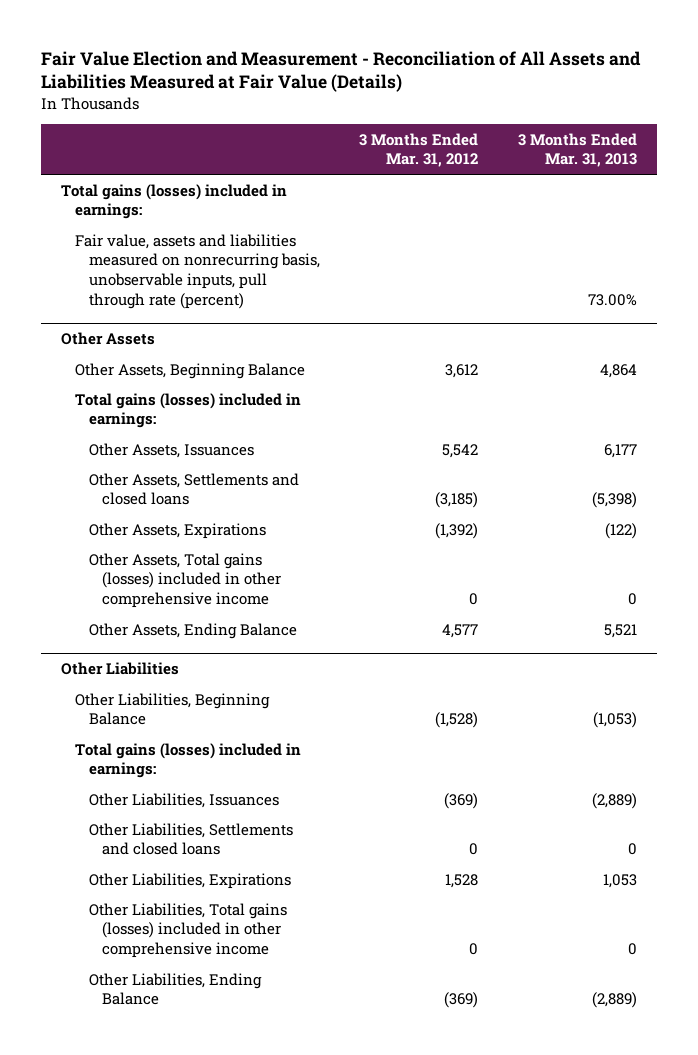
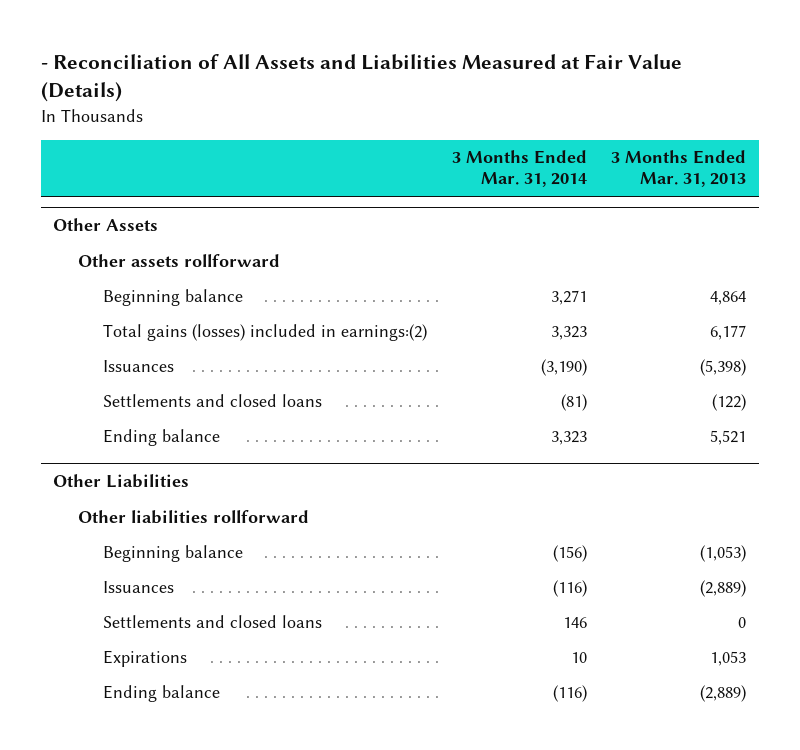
[41,50,642,93] Fair Value Election and Measurement - Reconciliation of All Assets and Liabilities Measured at Fair Value (Details) -> [40,54,682,103] - Reconciliation of All Assets and Liabilities Measured at Fair Value (Details)
[359,132,479,168] 3 Months Ended Mar. 31, 2012 -> none
none -> [451,150,587,188] 3 Months Ended Mar. 31, 2014
[61,183,288,220] Total gains (losses) included in earnings: -> none
[74,233,320,309] Fair value, assets and liabilities measured on nonrecurring basis, unobservable inputs, pull through rate (percent) -> none
[74,392,301,429] Total gains (losses) included in earnings: -> none
[88,552,282,609] Other Assets, Total gains (losses) included in other comprehensive income -> none
none -> [78,253,281,267] Other assets rollforward
[74,362,305,379] Other Assets, Beginning Balance -> [103,288,244,306] Beginning balance
[88,442,254,458] Other Assets, Issuances -> [103,323,428,341] Total gains (losses) included in earnings:(2)
[88,472,299,506] Other Assets, Settlements and closed loans -> [103,359,175,372] Issuances
[88,522,266,539] Other Assets, Expirations -> [103,393,323,407] Settlements and closed loans
[88,622,297,639] Other Assets, Ending Balance -> [103,428,221,446] Ending balance
[74,742,301,779] Total gains (losses) included in earnings: -> none
[88,902,287,959] Other Liabilities, Total gains (losses) included in other comprehensive income -> none
none -> [78,509,310,524] Other liabilities rollforward
[74,692,270,726] Other Liabilities, Beginning Balance -> [103,544,244,562] Beginning balance
[88,792,279,808] Other Liabilities, Issuances -> [103,580,175,593] Issuances
[88,822,293,856] Other Liabilities, Settlements and closed loans -> [103,614,323,628] Settlements and closed loans
[88,872,291,889] Other Liabilities, Expirations -> [103,649,188,667] Expirations
[88,972,262,1006] Other Liabilities, Ending Balance -> [103,684,221,702] Ending balance

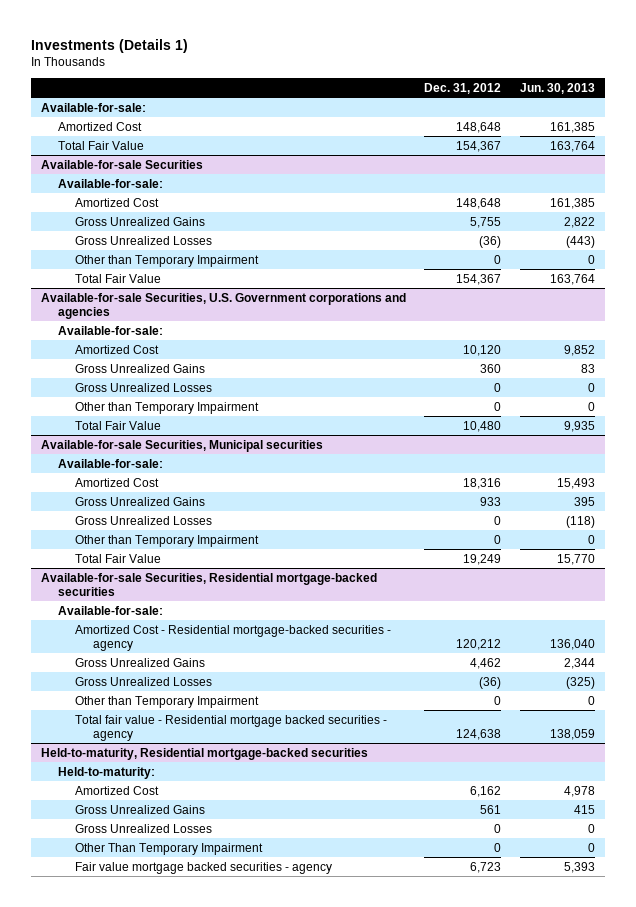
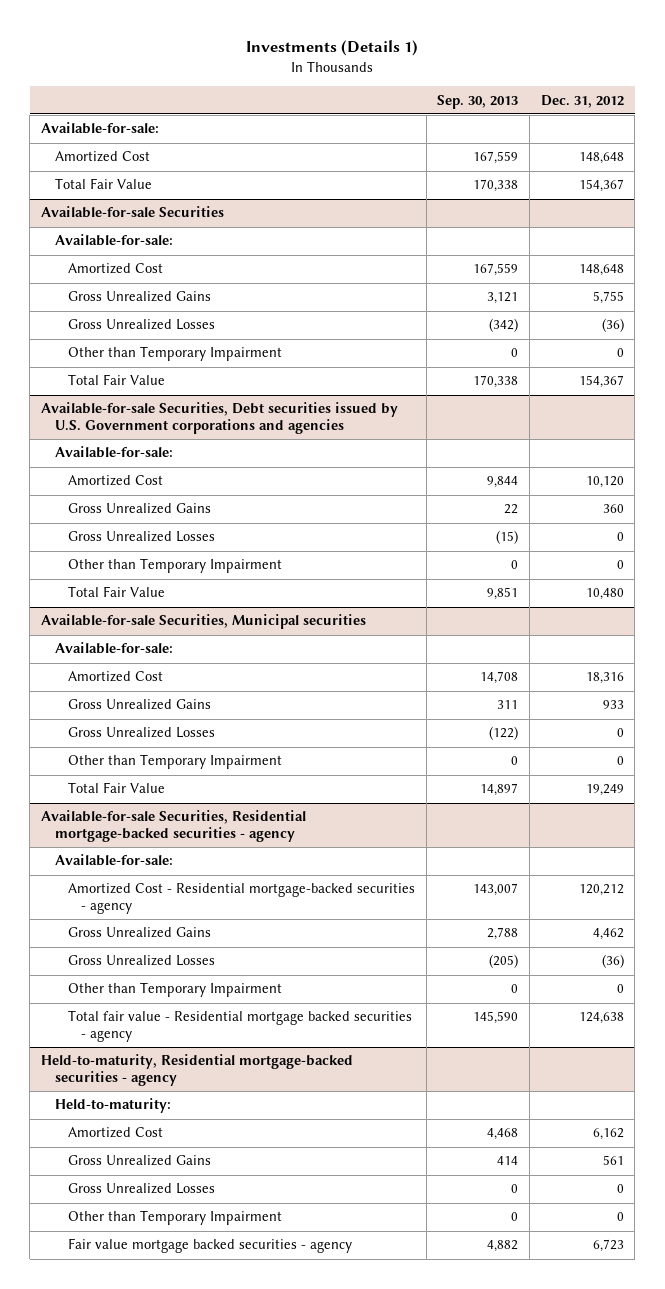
[520,82,596,94] Jun. 30, 2013 -> none
none -> [437,94,519,109] Sep. 30, 2013
[40,292,406,319] Available-for-sale Securities, U.S. Government corporations and agencies -> [41,402,399,435] Available-for-sale Securities, Debt securities issued by U.S. Government corporations and agencies
[40,572,377,596] Available-for-sale Securities, Residential mortgage-backed securities -> [41,810,307,843] Available-for-sale Securities, Residential mortgage-backed securities - agency
[40,747,368,760] Held-to-maturity, Residential mortgage-backed securities -> [41,1054,354,1087] Held-to-maturity, Residential mortgage-backed securities - agency
[75,842,264,855] Other Than Temporary Impairment -> [67,1210,282,1226] Other than Temporary Impairment

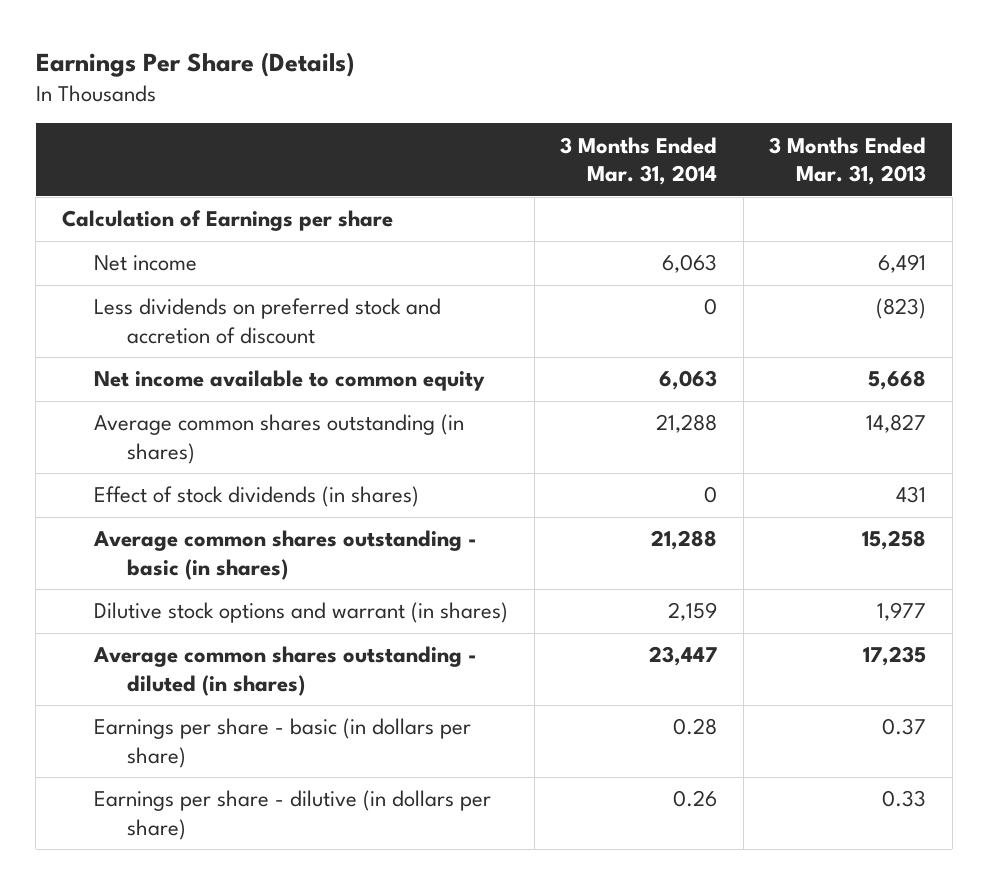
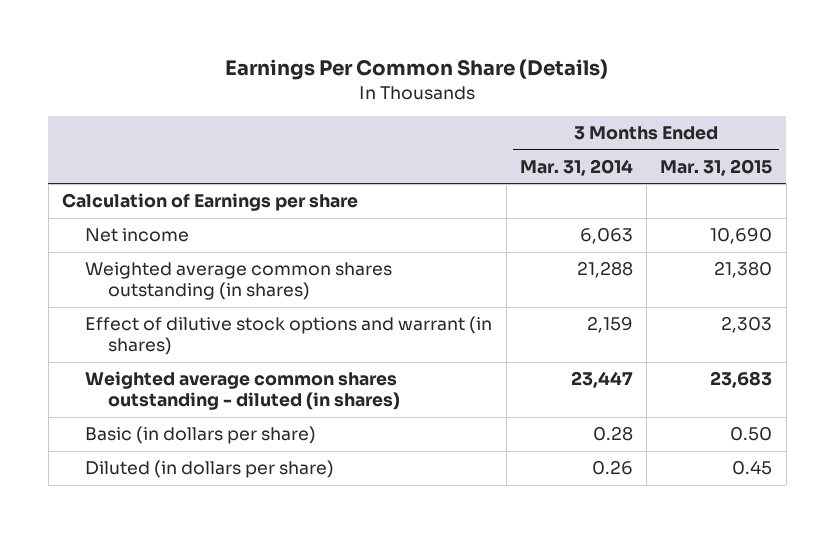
[35,51,354,77] Earnings Per Share (Details) -> [225,59,609,81] Earnings Per Common Share (Details)
[769,136,927,186] 3 Months Ended Mar. 31, 2013 -> none
none -> [660,158,773,176] Mar. 31, 2015
[94,298,442,344] Less dividends on preferred stock and accretion of discount -> none
[94,370,486,392] Net income available to common equity -> none
[94,486,420,508] Effect of stock dividends (in shares) -> none
[93,530,478,580] Average common shares outstanding - basic (in shares) -> none
[94,414,465,464] Average common shares outstanding (in shares) -> [85,262,393,301] Weighted average common shares outstanding (in shares)
[94,602,509,624] Dilutive stock options and warrant (in shares) -> [85,316,493,356] Effect of dilutive stock options and warrant (in shares)
[93,646,478,696] Average common shares outstanding - diluted (in shares) -> [85,371,401,411] Weighted average common shares outstanding - diluted (in shares)
[94,718,472,768] Earnings per share - basic (in dollars per share) -> [85,426,317,445] Basic (in dollars per share)
[94,790,492,840] Earnings per share - dilutive (in dollars per share) -> [85,460,335,479] Diluted (in dollars per share)

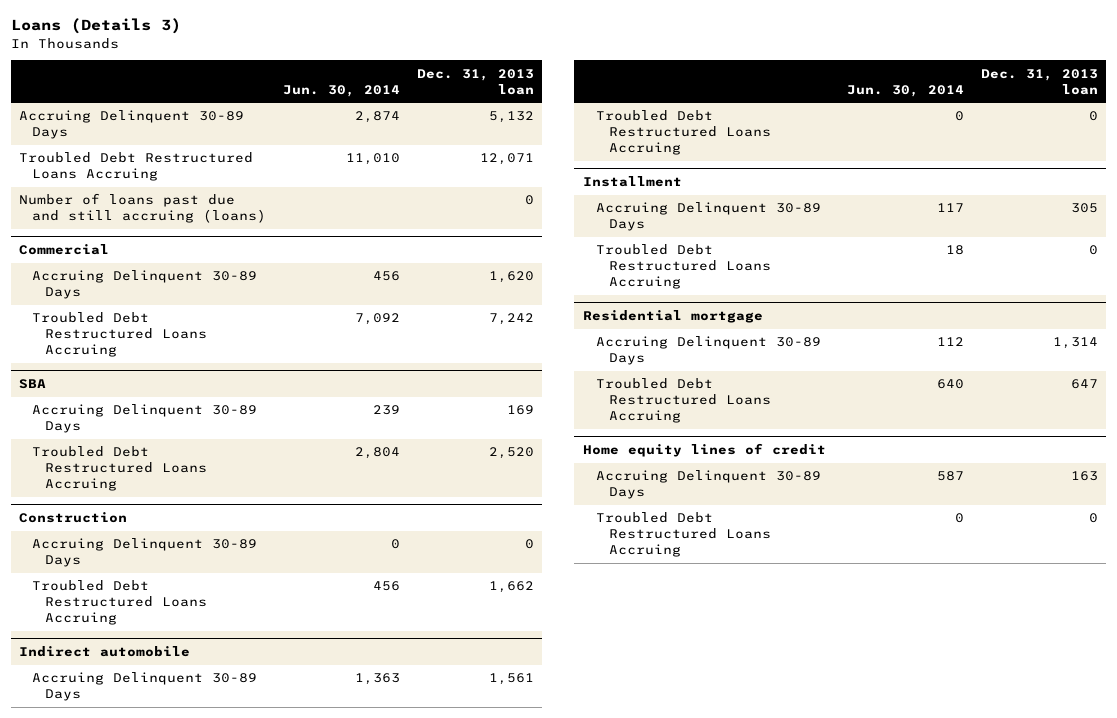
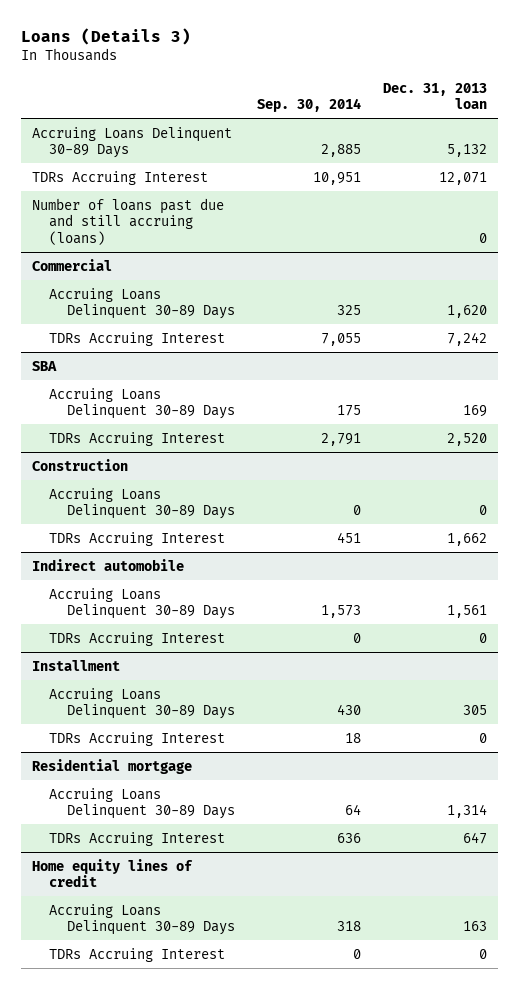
[283,84,401,97] Jun. 30, 2014 -> none
none -> [256,98,361,113] Sep. 30, 2014
[19,110,245,140] Accruing Delinquent 30-89 Days -> [31,126,232,159] Accruing Loans Delinquent 30-89 Days
[19,152,254,182] Troubled Debt Restructured Loans Accruing -> [31,170,208,185] TDRs Accruing Interest
[32,270,258,300] Accruing Delinquent 30-89 Days -> [49,287,236,320] Accruing Loans Delinquent 30-89 Days
[32,312,208,358] Troubled Debt Restructured Loans Accruing -> [49,331,226,346] TDRs Accruing Interest
[32,404,258,434] Accruing Delinquent 30-89 Days -> [49,387,236,420] Accruing Loans Delinquent 30-89 Days
[32,446,208,492] Troubled Debt Restructured Loans Accruing -> [49,431,226,446] TDRs Accruing Interest
[32,538,258,568] Accruing Delinquent 30-89 Days -> [49,487,236,520] Accruing Loans Delinquent 30-89 Days
[32,580,208,626] Troubled Debt Restructured Loans Accruing -> [49,531,226,546] TDRs Accruing Interest
[32,672,258,702] Accruing Delinquent 30-89 Days -> [49,587,236,620] Accruing Loans Delinquent 30-89 Days
[595,110,771,156] Troubled Debt Restructured Loans Accruing -> [49,631,226,646] TDRs Accruing Interest
[595,202,821,232] Accruing Delinquent 30-89 Days -> [49,687,236,720] Accruing Loans Delinquent 30-89 Days
[595,244,771,290] Troubled Debt Restructured Loans Accruing -> [49,731,226,746] TDRs Accruing Interest
[595,336,821,366] Accruing Delinquent 30-89 Days -> [49,787,236,820] Accruing Loans Delinquent 30-89 Days
[595,378,771,424] Troubled Debt Restructured Loans Accruing -> [49,831,226,846] TDRs Accruing Interest
[595,470,821,500] Accruing Delinquent 30-89 Days -> [49,903,236,936] Accruing Loans Delinquent 30-89 Days
[595,512,771,558] Troubled Debt Restructured Loans Accruing -> [49,947,226,962] TDRs Accruing Interest

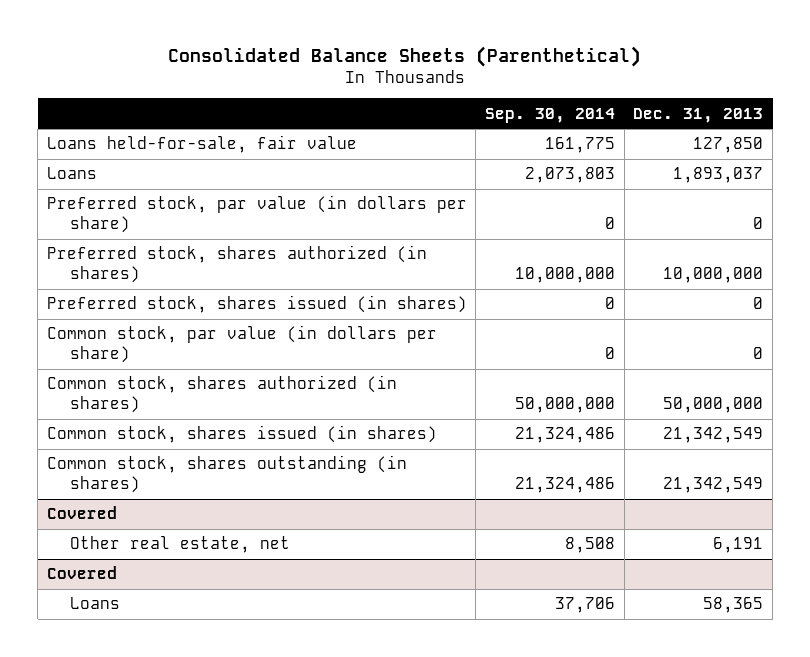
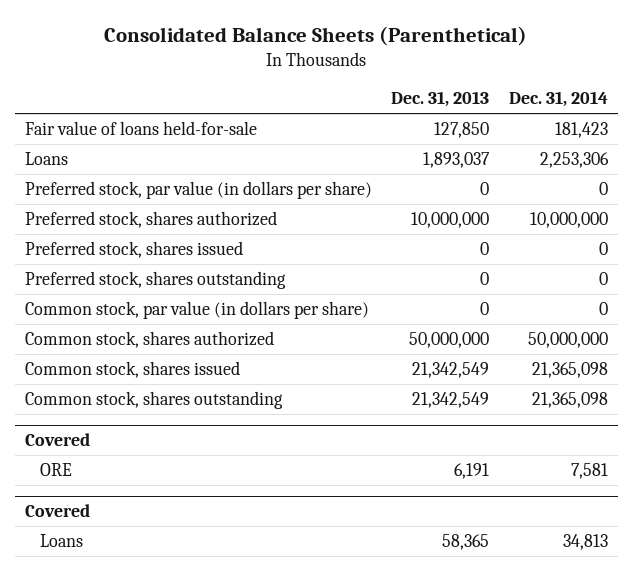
[485,107,616,123] Sep. 30, 2014 -> none
none -> [509,91,609,108] Dec. 31, 2014
[46,135,357,154] Loans held-for-sale, fair value -> [24,120,257,135] Fair value of loans held-for-sale
[46,245,427,284] Preferred stock, shares authorized (in shares) -> [24,210,277,228] Preferred stock, shares authorized
[46,295,467,314] Preferred stock, shares issued (in shares) -> [24,240,243,258] Preferred stock, shares issued
none -> [24,270,286,289] Preferred stock, shares outstanding
[46,375,397,414] Common stock, shares authorized (in shares) -> [24,330,274,348] Common stock, shares authorized
[46,425,437,444] Common stock, shares issued (in shares) -> [24,360,240,378] Common stock, shares issued
[46,455,407,494] Common stock, shares outstanding (in shares) -> [24,390,283,409] Common stock, shares outstanding
[69,536,290,554] Other real estate, net -> [39,462,72,476] ORE

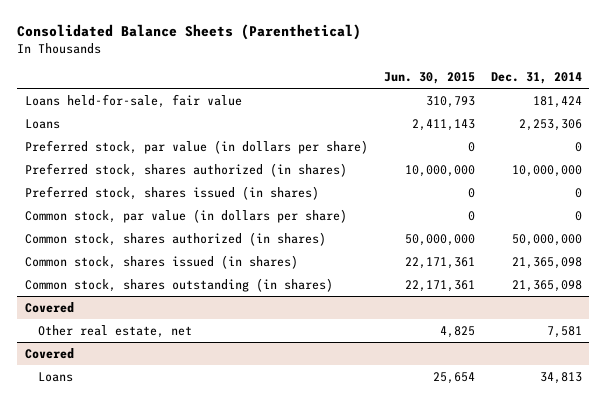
[391,91,490,108] Dec. 31, 2013 -> none
none -> [383,71,475,84] Jun. 30, 2015
[24,120,257,135] Fair value of loans held-for-sale -> [25,93,243,108] Loans held-for-sale, fair value
[555,121,609,138] 181,423 -> [532,95,582,108] 181,424
[24,270,286,289] Preferred stock, shares outstanding -> none
[24,210,277,228] Preferred stock, shares authorized -> [25,162,348,177] Preferred stock, shares authorized (in shares)
[24,240,243,258] Preferred stock, shares issued -> [25,185,320,200] Preferred stock, shares issued (in shares)
[24,330,274,348] Common stock, shares authorized -> [25,231,327,246] Common stock, shares authorized (in shares)
[24,360,240,378] Common stock, shares issued -> [25,254,299,269] Common stock, shares issued (in shares)
[24,390,283,409] Common stock, shares outstanding -> [25,277,334,292] Common stock, shares outstanding (in shares)
[39,462,72,476] ORE -> [37,324,192,338] Other real estate, net

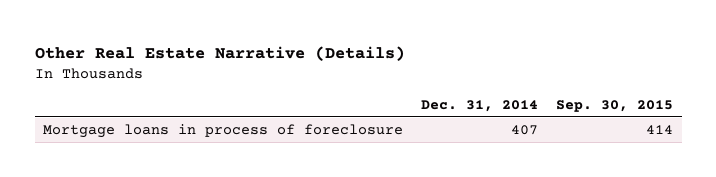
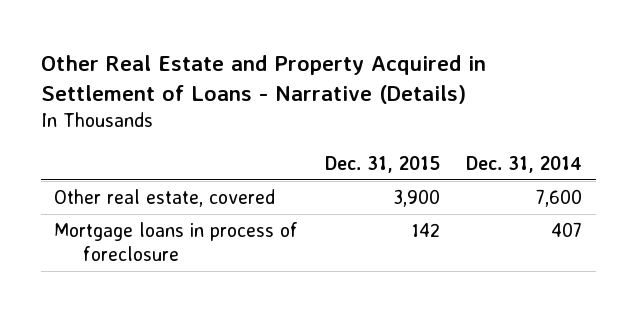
[34,45,405,61] Other Real Estate Narrative (Details) -> [40,54,486,104] Other Real Estate and Property Acquired in Settlement of Loans - Narrative (Details)
[555,100,673,113] Sep. 30, 2015 -> none
none -> [324,155,440,173] Dec. 31, 2015
none -> [54,189,276,208] Other real estate, covered

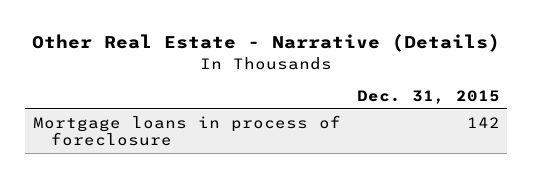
[40,54,486,104] Other Real Estate and Property Acquired in Settlement of Loans - Narrative (Details) -> [32,34,501,53] Other Real Estate - Narrative (Details)
[466,155,583,173] Dec. 31, 2014 -> none
[54,189,276,208] Other real estate, covered -> none

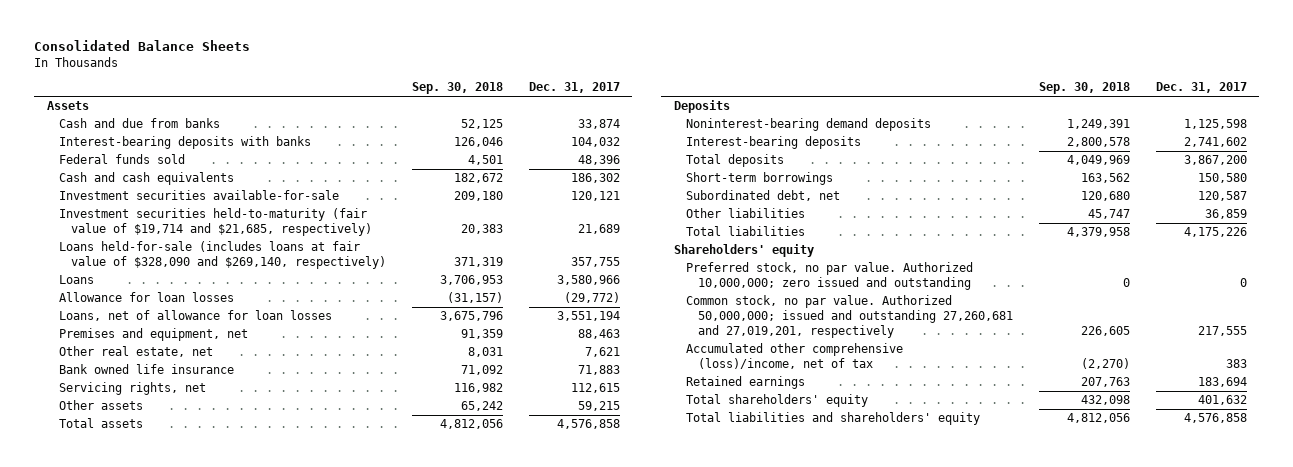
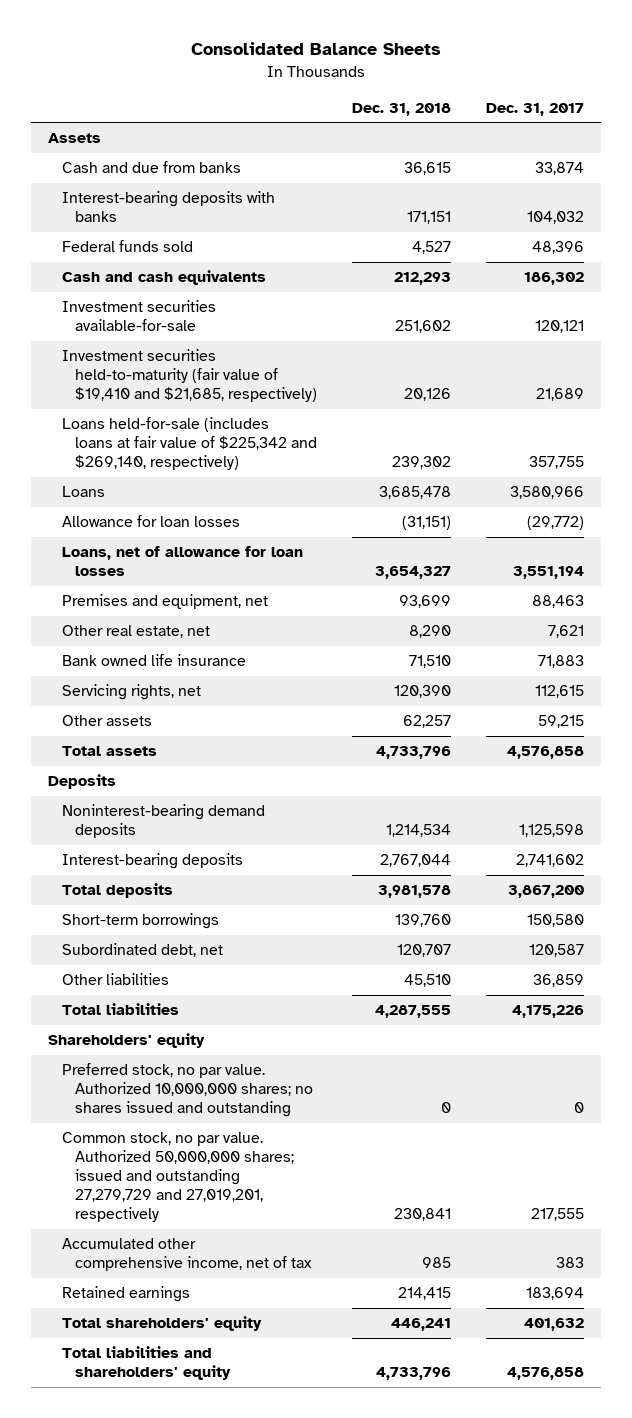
[412,82,504,95] Sep. 30, 2018 -> none
none -> [351,102,451,116] Dec. 31, 2018
[59,208,373,236] Investment securities held-to-maturity (fair value of $19,714 and $21,685, respectively) -> [61,349,317,403] Investment securities held-to-maturity (fair value of $19,410 and $21,685, respectively)
[59,241,387,269] Loans held-for-sale (includes loans at fair value of $328,090 and $269,140, respectively) -> [61,417,317,471] Loans held-for-sale (includes loans at fair value of $225,342 and $269,140, respectively)
[686,262,974,290] Preferred stock, no par value. Authorized 10,000,000; zero issued and outstanding -> [61,1063,313,1118] Preferred stock, no par value. Authorized 10,000,000 shares; no shares issued and outstanding
[686,295,1014,338] Common stock, no par value. Authorized 50,000,000; issued and outstanding 27,260,681 and 27,019,201, respectively -> [61,1132,294,1223] Common stock, no par value. Authorized 50,000,000 shares; issued and outstanding 27,279,729 and 27,019,201, respectively
[686,343,904,369] Accumulated other comprehensive (loss)/income, net of tax -> [61,1238,312,1272] Accumulated other comprehensive income, net of tax

